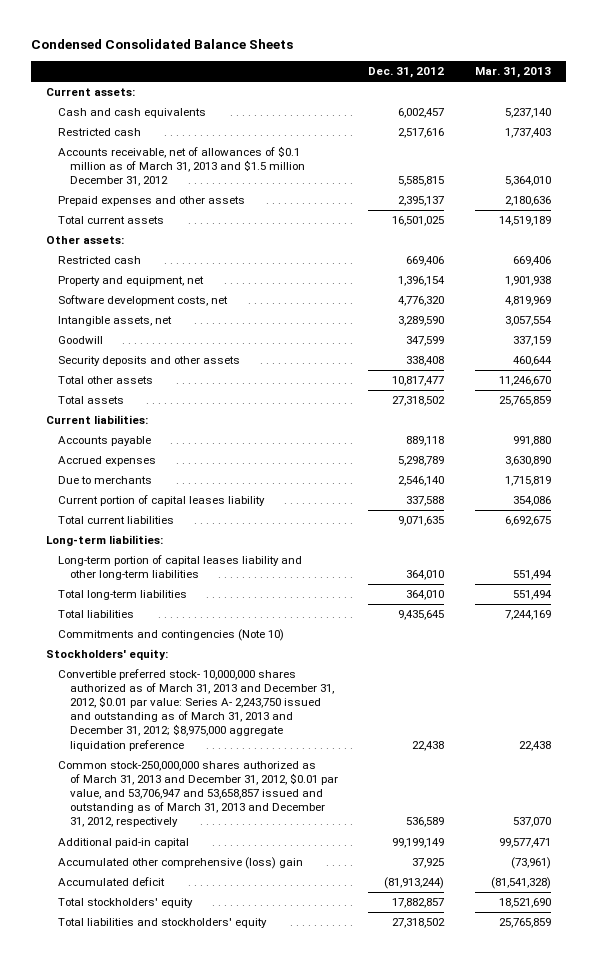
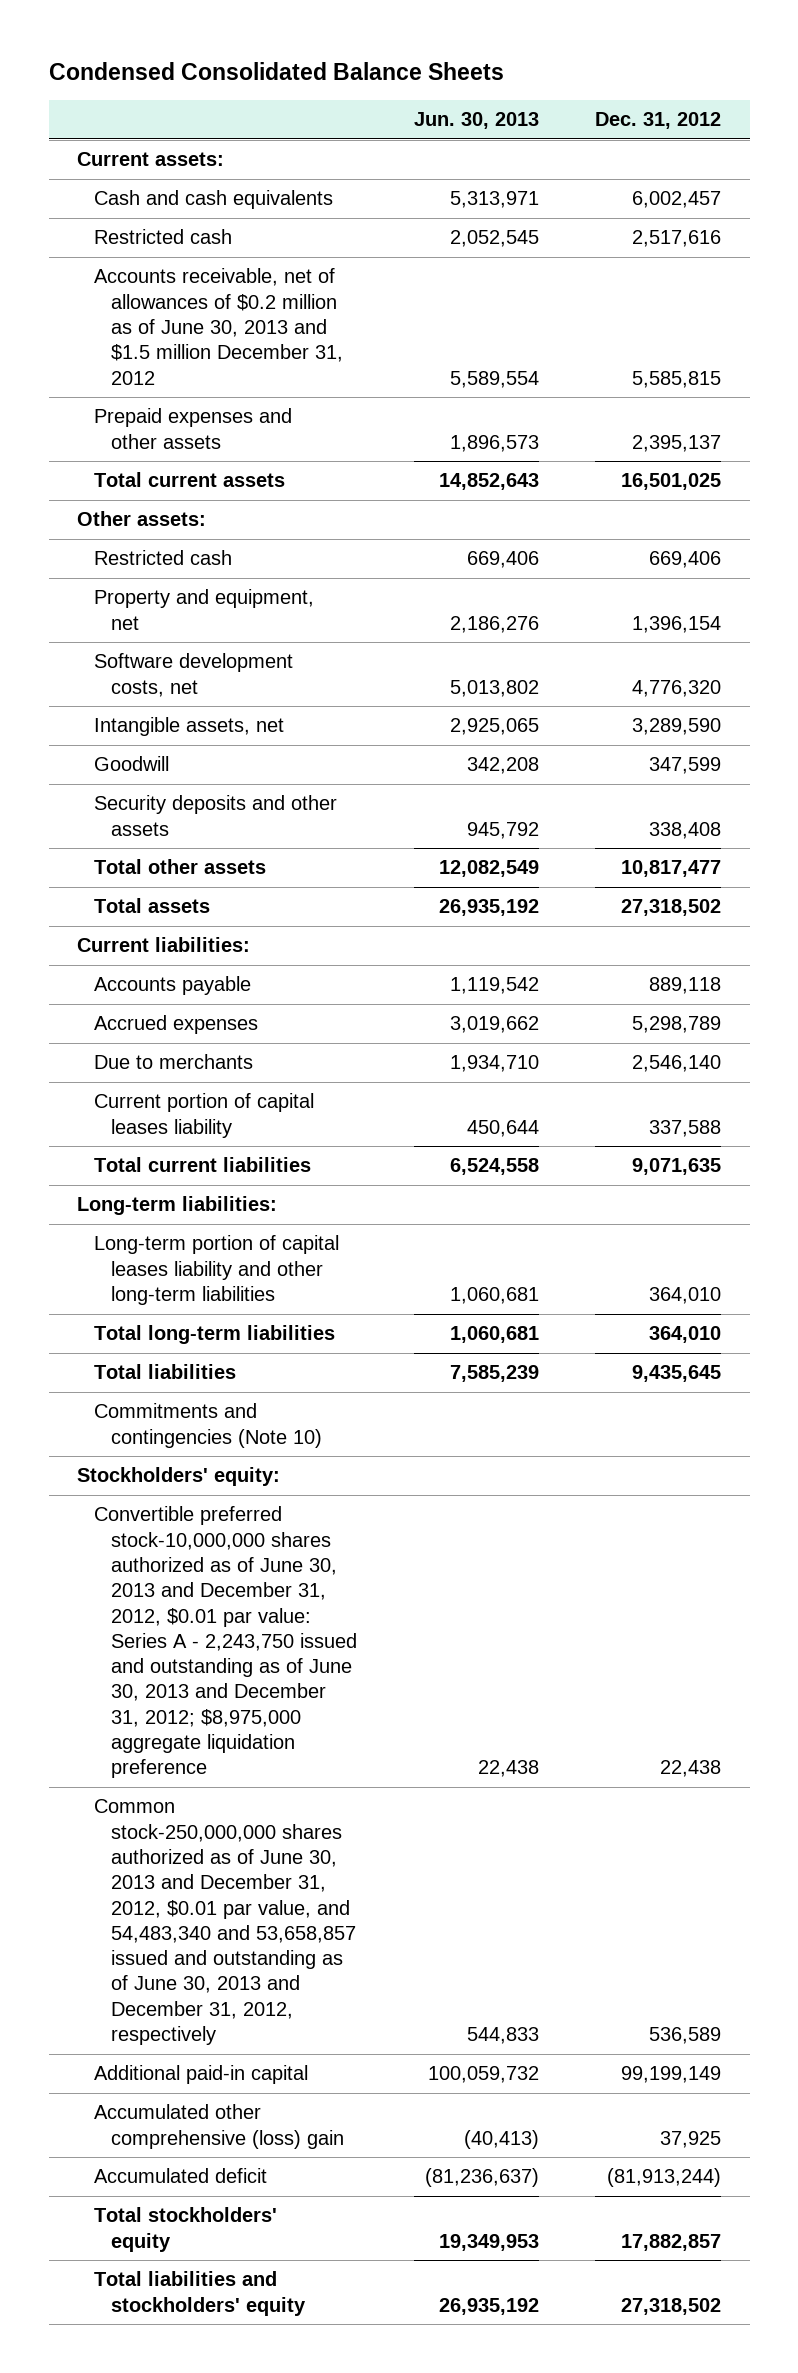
[474,67,551,79] Mar. 31, 2013 -> none
none -> [413,112,539,130] Jun. 30, 2013
[58,146,305,187] Accounts receivable, net of allowances of $0.1 million as of March 31, 2013 and $1.5 million December 31, 2012 -> [94,268,344,385] Accounts receivable, net of allowances of $0.2 million as of June 30, 2013 and $1.5 million December 31, 2012
[58,669,334,751] Convertible preferred stock- 10,000,000 shares authorized as of March 31, 2013 and December 31, 2012, $0.01 par value: Series A- 2,243,750 issued and outstanding as of March 31, 2013 and December 31, 2012; $8,975,000 aggregate liquidation preference -> [94,1506,358,1779] Convertible preferred stock-10,000,000 shares authorized as of June 30, 2013 and December 31, 2012, $0.01 par value: Series A - 2,243,750 issued and outstanding as of June 30, 2013 and December 31, 2012; $8,975,000 aggregate liquidation preference
[58,761,338,828] Common stock-250,000,000 shares authorized as of March 31, 2013 and December 31, 2012, $0.01 par value, and 53,706,947 and 53,658,857 issued and outstanding as of March 31, 2013 and December 31, 2012, respectively -> [94,1799,357,2045] Common stock-250,000,000 shares authorized as of June 30, 2013 and December 31, 2012, $0.01 par value, and 54,483,340 and 53,658,857 issued and outstanding as of June 30, 2013 and December 31, 2012, respectively

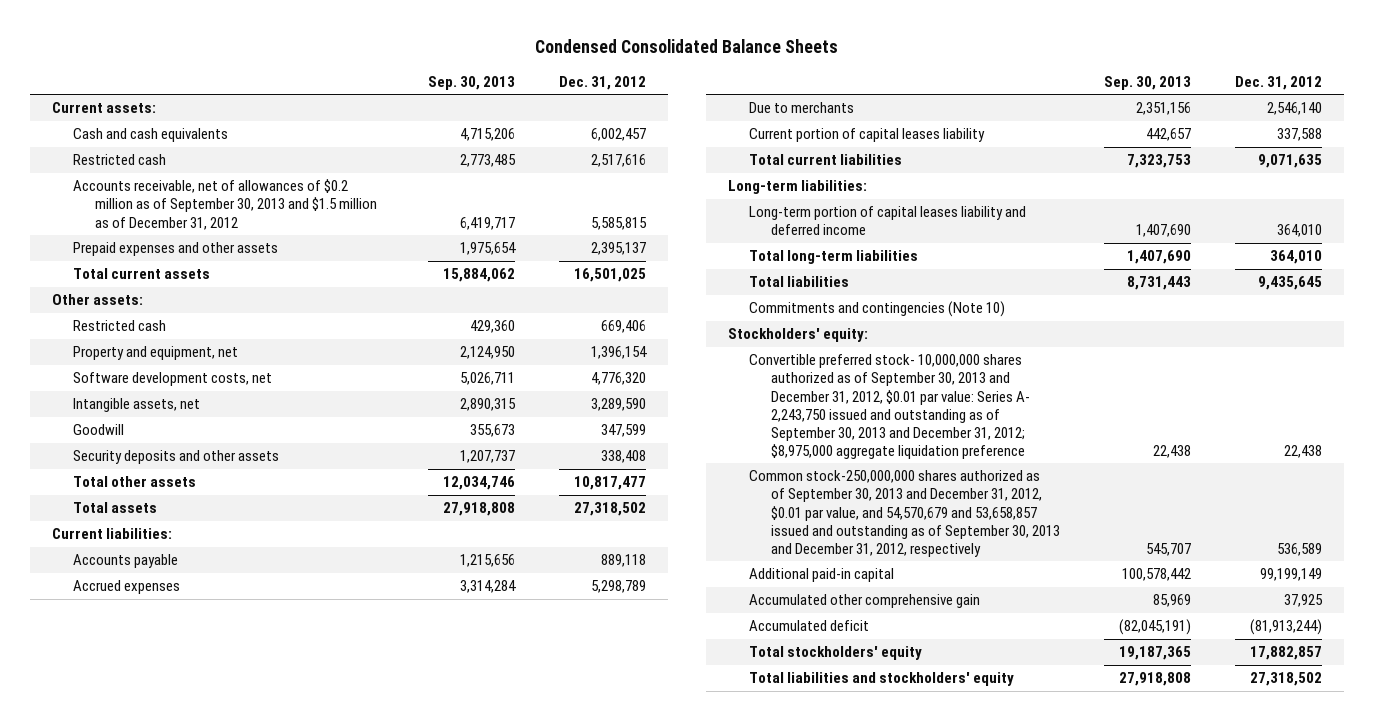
[413,112,539,130] Jun. 30, 2013 -> none
none -> [428,75,516,90] Sep. 30, 2013
[94,268,344,385] Accounts receivable, net of allowances of $0.2 million as of June 30, 2013 and $1.5 million December 31, 2012 -> [73,179,377,230] Accounts receivable, net of allowances of $0.2 million as of September 30, 2013 and $1.5 million as of December 31, 2012
[94,1235,340,1305] Long-term portion of capital leases liability and other long-term liabilities -> [749,206,1027,236] Long-term portion of capital leases liability and deferred income
[94,1506,358,1779] Convertible preferred stock-10,000,000 shares authorized as of June 30, 2013 and December 31, 2012, $0.01 par value: Series A - 2,243,750 issued and outstanding as of June 30, 2013 and December 31, 2012; $8,975,000 aggregate liquidation preference -> [749,354,1030,459] Convertible preferred stock- 10,000,000 shares authorized as of September 30, 2013 and December 31, 2012, $0.01 par value: Series A- 2,243,750 issued and outstanding as of September 30, 2013 and December 31, 2012; $8,975,000 aggregate liquidation preference
[94,1799,357,2045] Common stock-250,000,000 shares authorized as of June 30, 2013 and December 31, 2012, $0.01 par value, and 54,483,340 and 53,658,857 issued and outstanding as of June 30, 2013 and December 31, 2012, respectively -> [749,470,1060,557] Common stock-250,000,000 shares authorized as of September 30, 2013 and December 31, 2012, $0.01 par value, and 54,570,679 and 53,658,857 issued and outstanding as of September 30, 2013 and December 31, 2012, respectively
[94,2104,345,2149] Accumulated other comprehensive (loss) gain -> [749,594,981,609] Accumulated other comprehensive gain

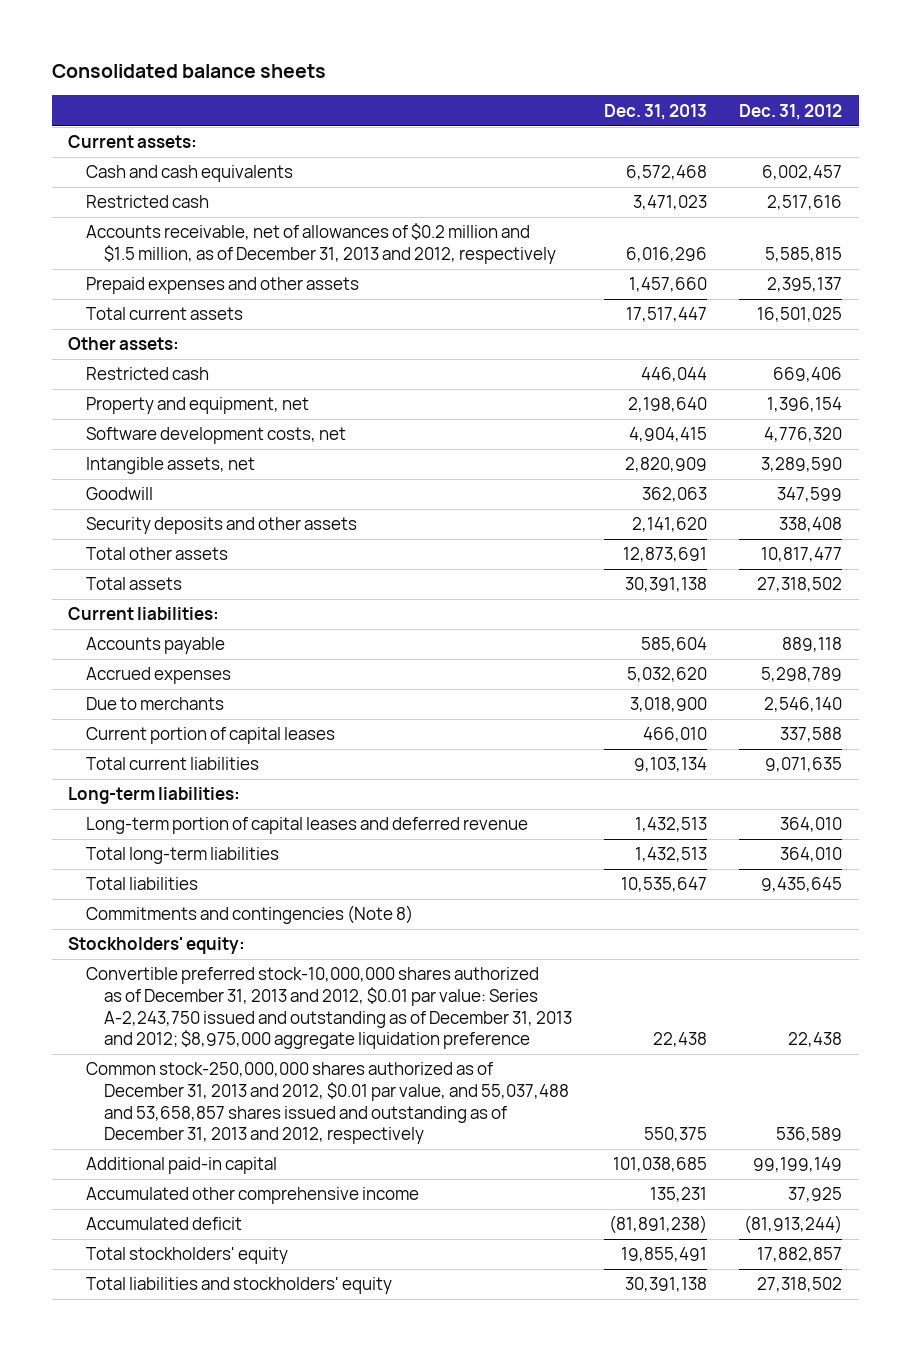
[535,39,839,54] Condensed Consolidated Balance Sheets -> [51,64,326,79] Consolidated balance sheets
[428,75,516,90] Sep. 30, 2013 -> none
none -> [604,103,708,120] Dec. 31, 2013
[73,179,377,230] Accounts receivable, net of allowances of $0.2 million as of September 30, 2013 and $1.5 million as of December 31, 2012 -> [86,223,557,265] Accounts receivable, net of allowances of $0.2 million and $1.5 million, as of December 31, 2013 and 2012, respectively
[749,128,986,143] Current portion of capital leases liability -> [86,727,336,745] Current portion of capital leases
[749,206,1027,236] Long-term portion of capital leases liability and deferred income -> [86,817,529,835] Long-term portion of capital leases and deferred revenue
[749,301,1006,318] Commitments and contingencies (Note 10) -> [86,905,414,925] Commitments and contingencies (Note 8)
[749,354,1030,459] Convertible preferred stock- 10,000,000 shares authorized as of September 30, 2013 and December 31, 2012, $0.01 par value: Series A- 2,243,750 issued and outstanding as of September 30, 2013 and December 31, 2012; $8,975,000 aggregate liquidation preference -> [86,967,573,1050] Convertible preferred stock-10,000,000 shares authorized as of December 31, 2013 and 2012, $0.01 par value: Series A-2,243,750 issued and outstanding as of December 31, 2013 and 2012; $8,975,000 aggregate liquidation preference
[749,470,1060,557] Common stock-250,000,000 shares authorized as of September 30, 2013 and December 31, 2012, $0.01 par value, and 54,570,679 and 53,658,857 issued and outstanding as of September 30, 2013 and December 31, 2012, respectively -> [86,1062,570,1145] Common stock-250,000,000 shares authorized as of December 31, 2013 and 2012, $0.01 par value, and 55,037,488 and 53,658,857 shares issued and outstanding as of December 31, 2013 and 2012, respectively
[749,594,981,609] Accumulated other comprehensive gain -> [86,1187,420,1205] Accumulated other comprehensive income

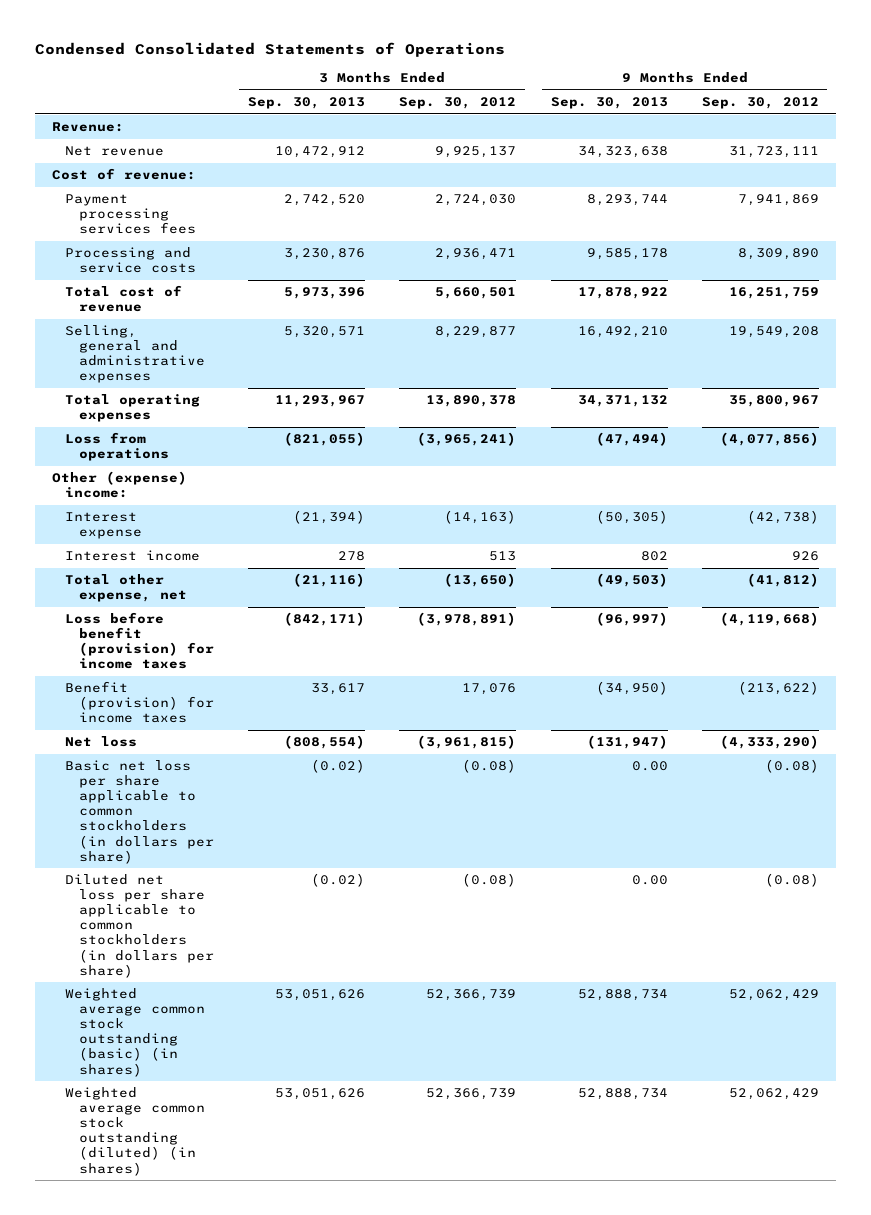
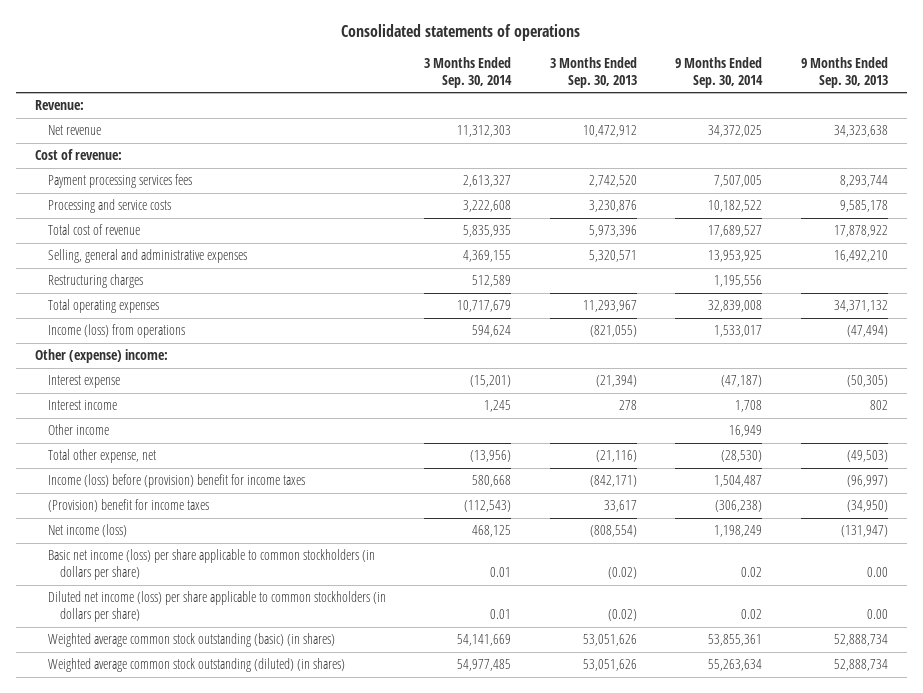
[34,41,505,57] Condensed Consolidated Statements of Operations -> [341,23,581,41] Consolidated statements of operations
[399,97,517,110] Sep. 30, 2012 -> none
[701,97,819,110] Sep. 30, 2012 -> none
none -> [424,56,513,88] 3 Months Ended Sep. 30, 2014
none -> [675,56,764,88] 9 Months Ended Sep. 30, 2014
none -> [47,274,143,289] Restructuring charges
[65,432,169,462] Loss from operations -> [47,324,185,339] Income (loss) from operations
none -> [47,424,109,436] Other income
[65,612,214,670] Loss before benefit (provision) for income taxes -> [47,474,305,489] Income (loss) before (provision) benefit for income taxes
[65,681,214,724] Benefit (provision) for income taxes -> [47,499,209,513] (Provision) benefit for income taxes
[65,736,138,748] Net loss -> [47,524,127,538] Net income (loss)
[65,760,214,864] Basic net loss per share applicable to common stockholders (in dollars per share) -> [47,549,375,581] Basic net income (loss) per share applicable to common stockholders (in dollars per share)
[65,874,214,978] Diluted net loss per share applicable to common stockholders (in dollars per share) -> [47,591,386,623] Diluted net income (loss) per share applicable to common stockholders (in dollars per share)

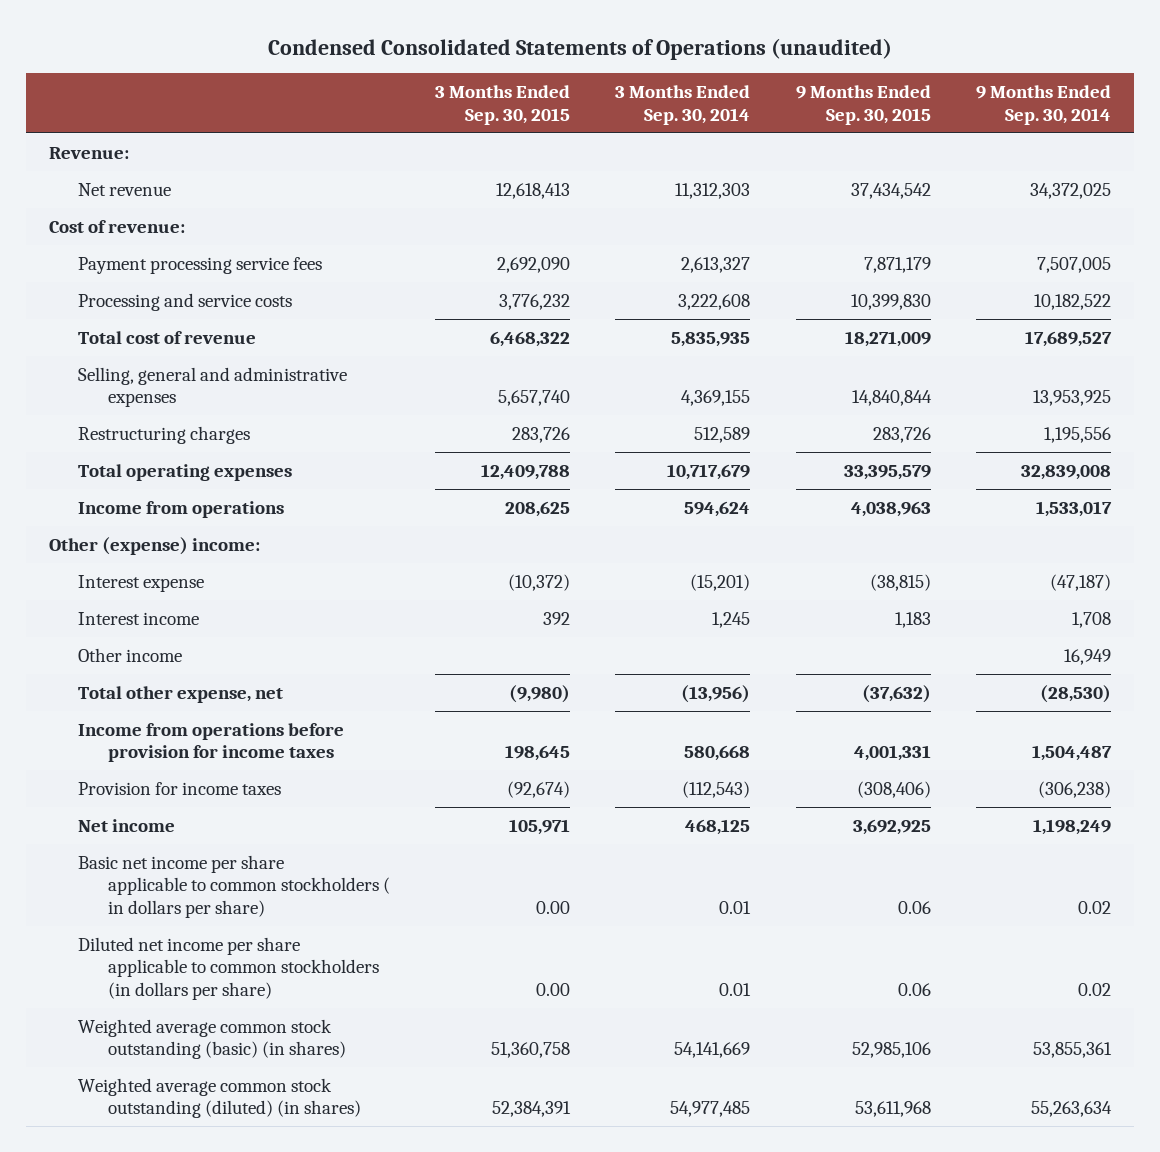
[341,23,581,41] Consolidated statements of operations -> [267,38,892,61] Condensed Consolidated Statements of Operations (unaudited)
[549,56,637,88] 3 Months Ended Sep. 30, 2013 -> none
[800,56,888,88] 9 Months Ended Sep. 30, 2013 -> none
none -> [434,85,570,125] 3 Months Ended Sep. 30, 2015
none -> [795,85,931,125] 9 Months Ended Sep. 30, 2015
[47,174,192,189] Payment processing services fees -> [78,256,323,274] Payment processing service fees
[47,324,185,339] Income (loss) from operations -> [78,500,285,518] Income from operations
[47,474,305,489] Income (loss) before (provision) benefit for income taxes -> [78,722,345,763] Income from operations before provision for income taxes
[47,499,209,513] (Provision) benefit for income taxes -> [78,781,282,795] Provision for income taxes
[47,524,127,538] Net income (loss) -> [78,818,176,832] Net income
[47,549,375,581] Basic net income (loss) per share applicable to common stockholders (in dollars per share) -> [78,854,390,918] Basic net income per share applicable to common stockholders ( in dollars per share)
[47,591,386,623] Diluted net income (loss) per share applicable to common stockholders (in dollars per share) -> [78,936,379,1000] Diluted net income per share applicable to common stockholders (in dollars per share)

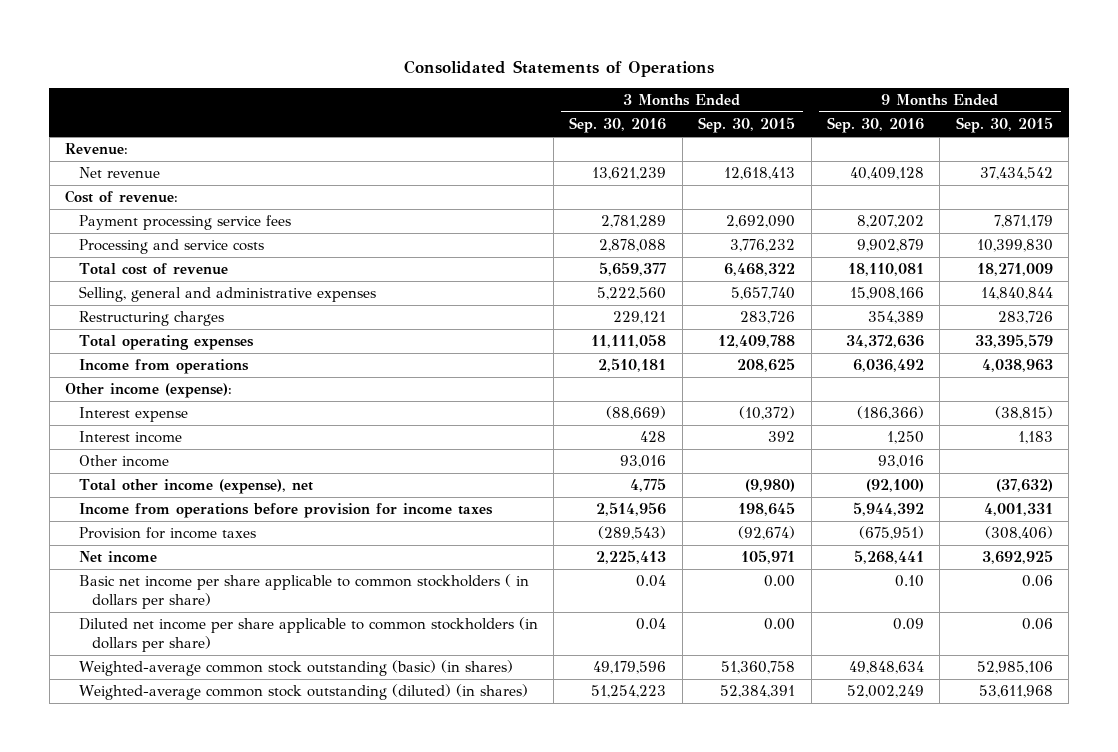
[267,38,892,61] Condensed Consolidated Statements of Operations (unaudited) -> [404,59,715,77] Consolidated Statements of Operations
[615,85,751,125] 3 Months Ended Sep. 30, 2014 -> none
[975,85,1111,125] 9 Months Ended Sep. 30, 2014 -> none
none -> [569,117,667,134] Sep. 30, 2016
none -> [826,117,924,134] Sep. 30, 2016
[48,536,260,555] Other (expense) income: -> [65,383,233,399] Other income (expense):
[78,685,284,703] Total other expense, net -> [78,479,313,495] Total other income (expense), net
[78,1018,346,1060] Weighted average common stock outstanding (basic) (in shares) -> [78,660,513,677] Weighted-average common stock outstanding (basic) (in shares)
[78,1077,361,1119] Weighted average common stock outstanding (diluted) (in shares) -> [78,684,528,701] Weighted-average common stock outstanding (diluted) (in shares)

